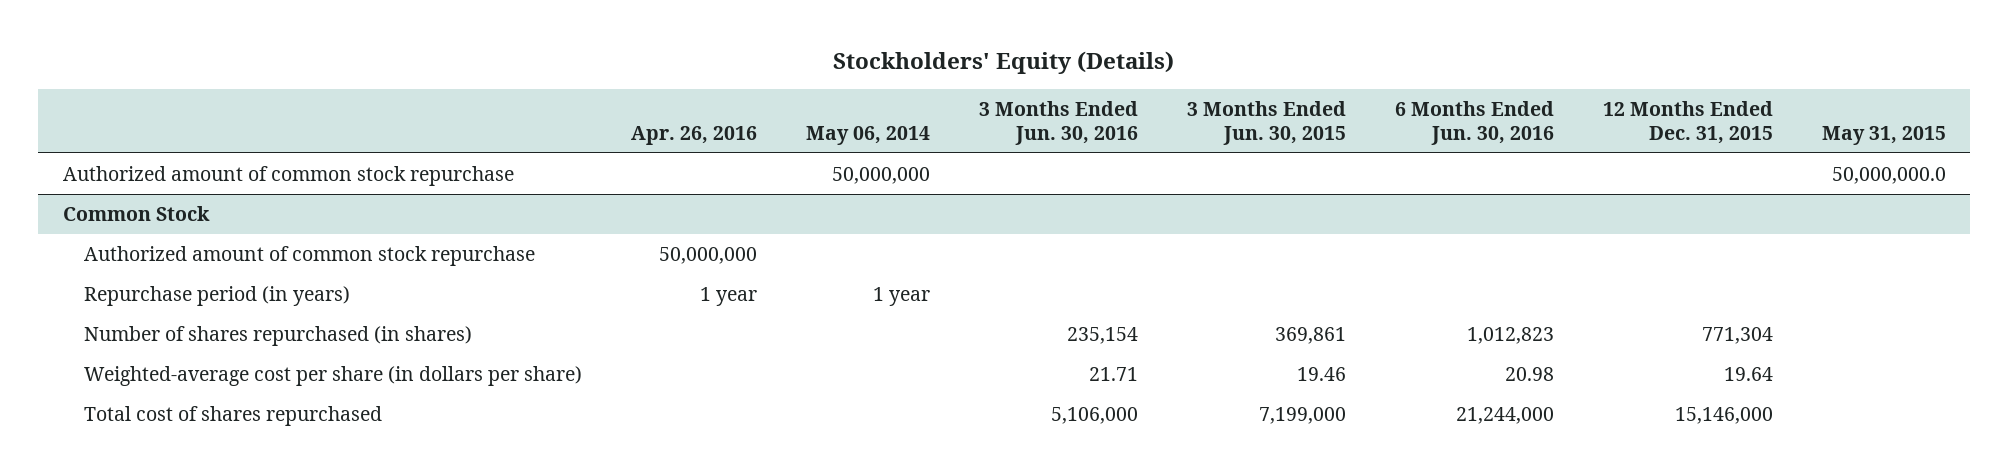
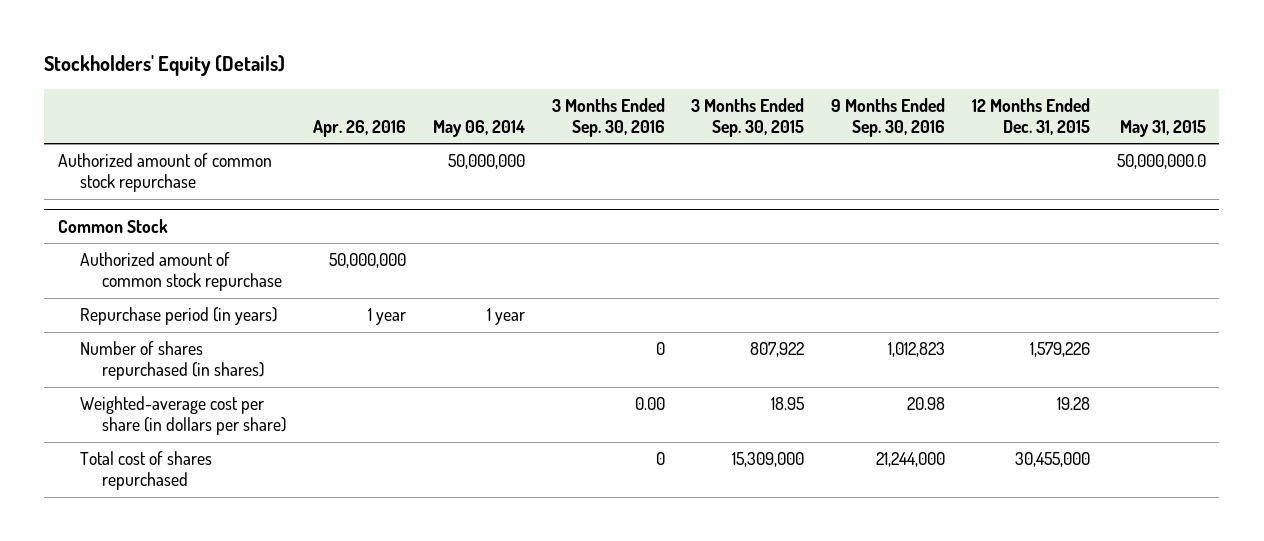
[978,100,1138,146] 3 Months Ended Jun. 30, 2016 -> none
[1186,100,1346,146] 3 Months Ended Jun. 30, 2015 -> none
[1394,100,1554,146] 6 Months Ended Jun. 30, 2016 -> none
none -> [551,97,665,137] 3 Months Ended Sep. 30, 2016
none -> [691,97,805,137] 3 Months Ended Sep. 30, 2015
none -> [831,97,946,137] 9 Months Ended Sep. 30, 2016
[1701,327,1773,345] 771,304 -> [1029,342,1090,358] 1,579,226
[1723,367,1773,382] 19.64 -> [1056,397,1090,411] 19.28
[1674,407,1773,425] 15,146,000 -> [1014,452,1090,468] 30,455,000

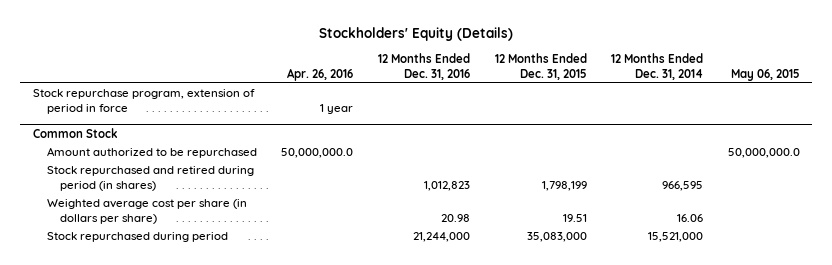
[432,119,525,137] May 06, 2014 -> none
[551,97,665,137] 3 Months Ended Sep. 30, 2016 -> none
[691,97,805,137] 3 Months Ended Sep. 30, 2015 -> none
[831,97,946,137] 9 Months Ended Sep. 30, 2016 -> none
[1119,119,1206,137] May 31, 2015 -> none
none -> [377,53,470,80] 12 Months Ended Dec. 31, 2016
none -> [611,53,704,80] 12 Months Ended Dec. 31, 2014
none -> [730,68,800,81] May 06, 2015
[57,153,272,193] Authorized amount of common stock repurchase -> none
none -> [32,89,255,115] Stock repurchase program, extension of period in force
[80,307,278,326] Repurchase period (in years) -> none
[80,451,213,491] Total cost of shares repurchased -> none
[80,252,283,292] Authorized amount of common stock repurchase -> [46,147,257,159] Amount authorized to be repurchased
[328,253,406,269] 50,000,000 -> [281,148,354,159] 50,000,000.0
[80,341,265,381] Number of shares repurchased (in shares) -> [46,166,254,192] Stock repurchased and retired during period (in shares)
[1029,342,1090,358] 1,579,226 -> [541,181,587,192] 1,798,199
[80,396,287,436] Weighted-average cost per share (in dollars per share) -> [46,199,247,225] Weighted average cost per share (in dollars per share)
[1056,397,1090,411] 19.28 -> [562,214,587,223] 19.51
none -> [46,232,228,243] Stock repurchased during period

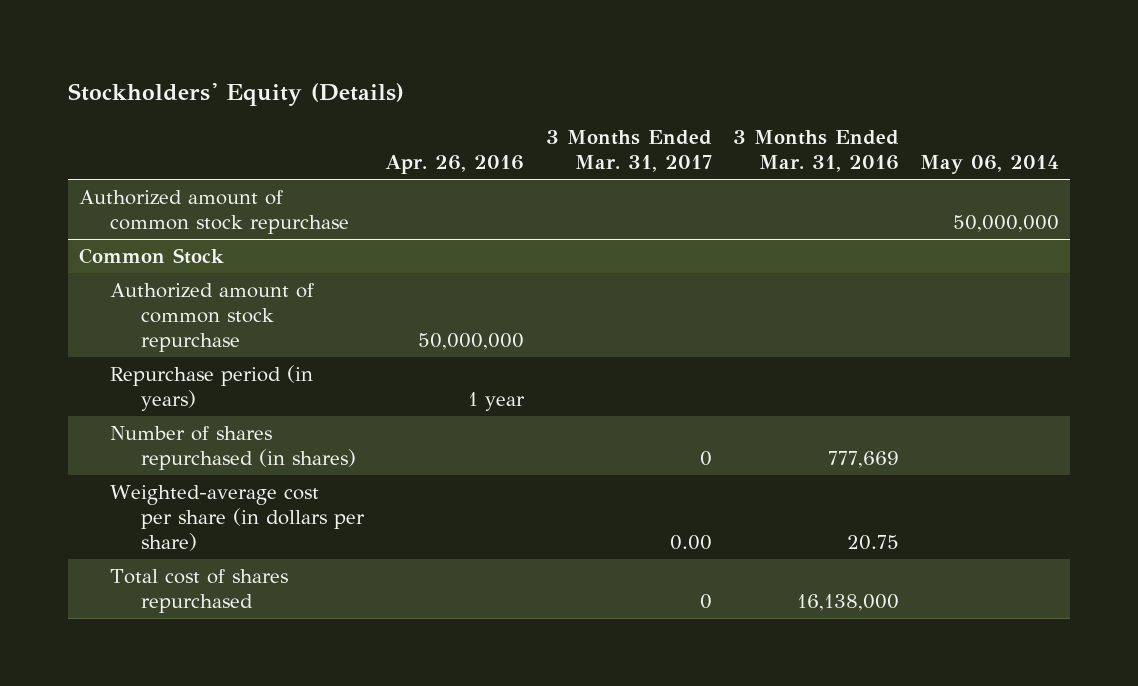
[377,53,470,80] 12 Months Ended Dec. 31, 2016 -> none
[494,53,587,80] 12 Months Ended Dec. 31, 2015 -> none
[611,53,704,80] 12 Months Ended Dec. 31, 2014 -> none
[730,68,800,81] May 06, 2015 -> none
none -> [545,130,712,173] 3 Months Ended Mar. 31, 2017
none -> [733,130,900,173] 3 Months Ended Mar. 31, 2016
none -> [920,155,1060,175] May 06, 2014
[32,89,255,115] Stock repurchase program, extension of period in force -> none
none -> [78,190,349,234] Authorized amount of common stock repurchase
[46,147,257,159] Amount authorized to be repurchased -> [109,283,314,352] Authorized amount of common stock repurchase
[281,148,354,159] 50,000,000.0 -> [418,332,525,350] 50,000,000
none -> [109,365,313,411] Repurchase period (in years)
[46,166,254,192] Stock repurchased and retired during period (in shares) -> [109,426,357,470] Number of shares repurchased (in shares)
[46,199,247,225] Weighted average cost per share (in dollars per share) -> [109,485,366,551] Weighted-average cost per share (in dollars per share)
[46,232,228,243] Stock repurchased during period -> [109,569,288,613] Total cost of shares repurchased

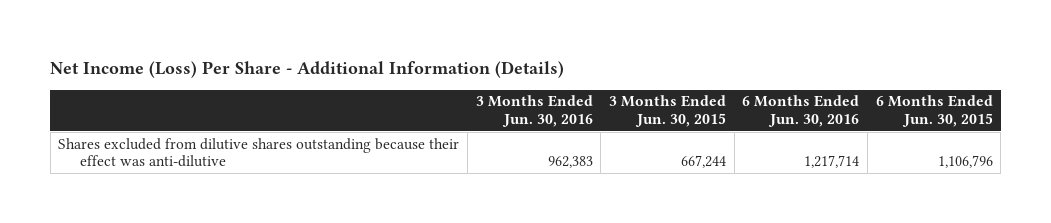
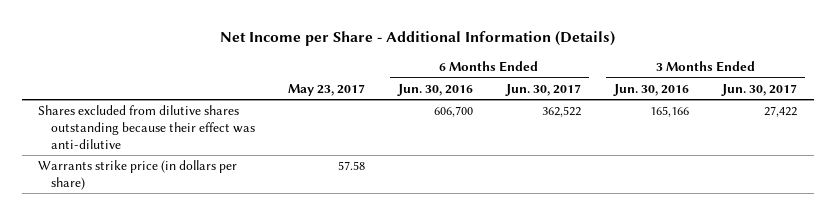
[50,61,565,79] Net Income (Loss) Per Share - Additional Information (Details) -> [219,31,615,47] Net Income per Share - Additional Information (Details)
[609,95,727,128] 3 Months Ended Jun. 30, 2015 -> none
[875,95,993,128] 6 Months Ended Jun. 30, 2015 -> none
none -> [287,83,365,96] May 23, 2017
none -> [504,83,581,96] Jun. 30, 2017
none -> [721,83,798,96] Jun. 30, 2017
[547,156,593,169] 962,383 -> [650,106,690,118] 165,166
[804,155,860,169] 1,217,714 -> [433,106,473,118] 606,700
none -> [38,160,238,190] Warrants strike price (in dollars per share)

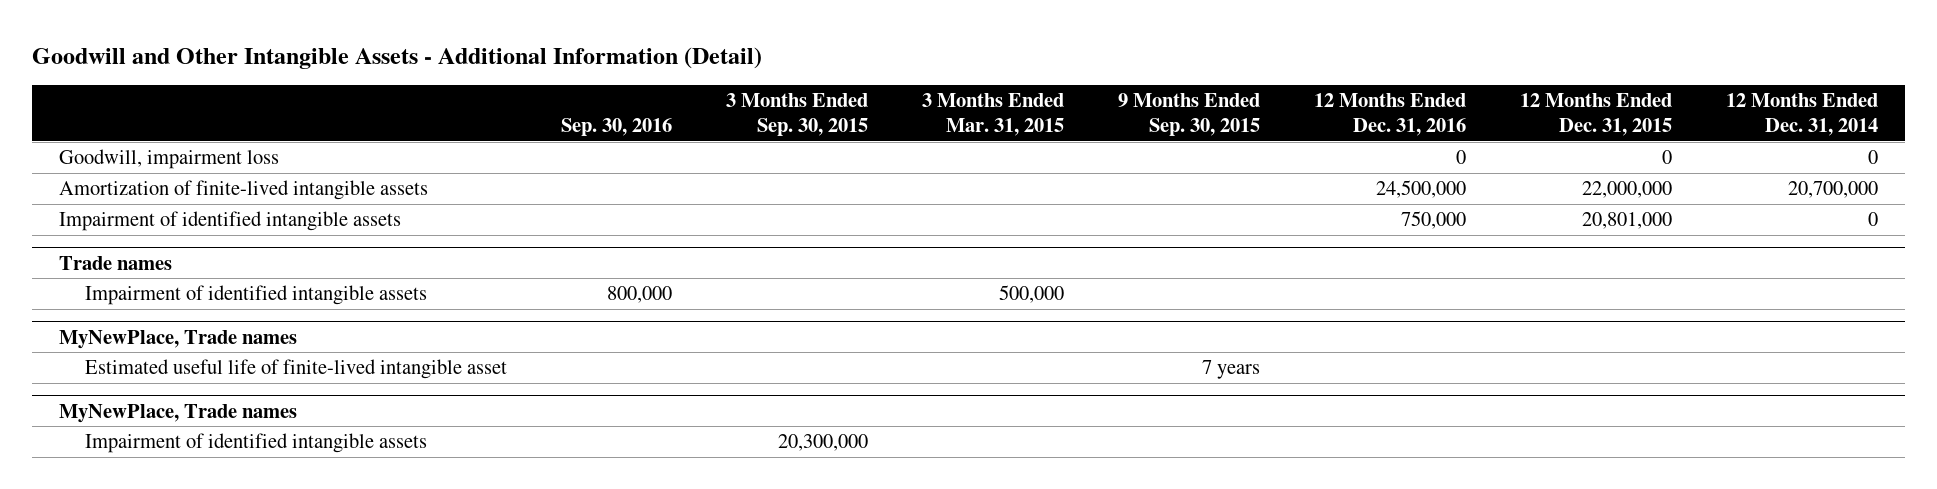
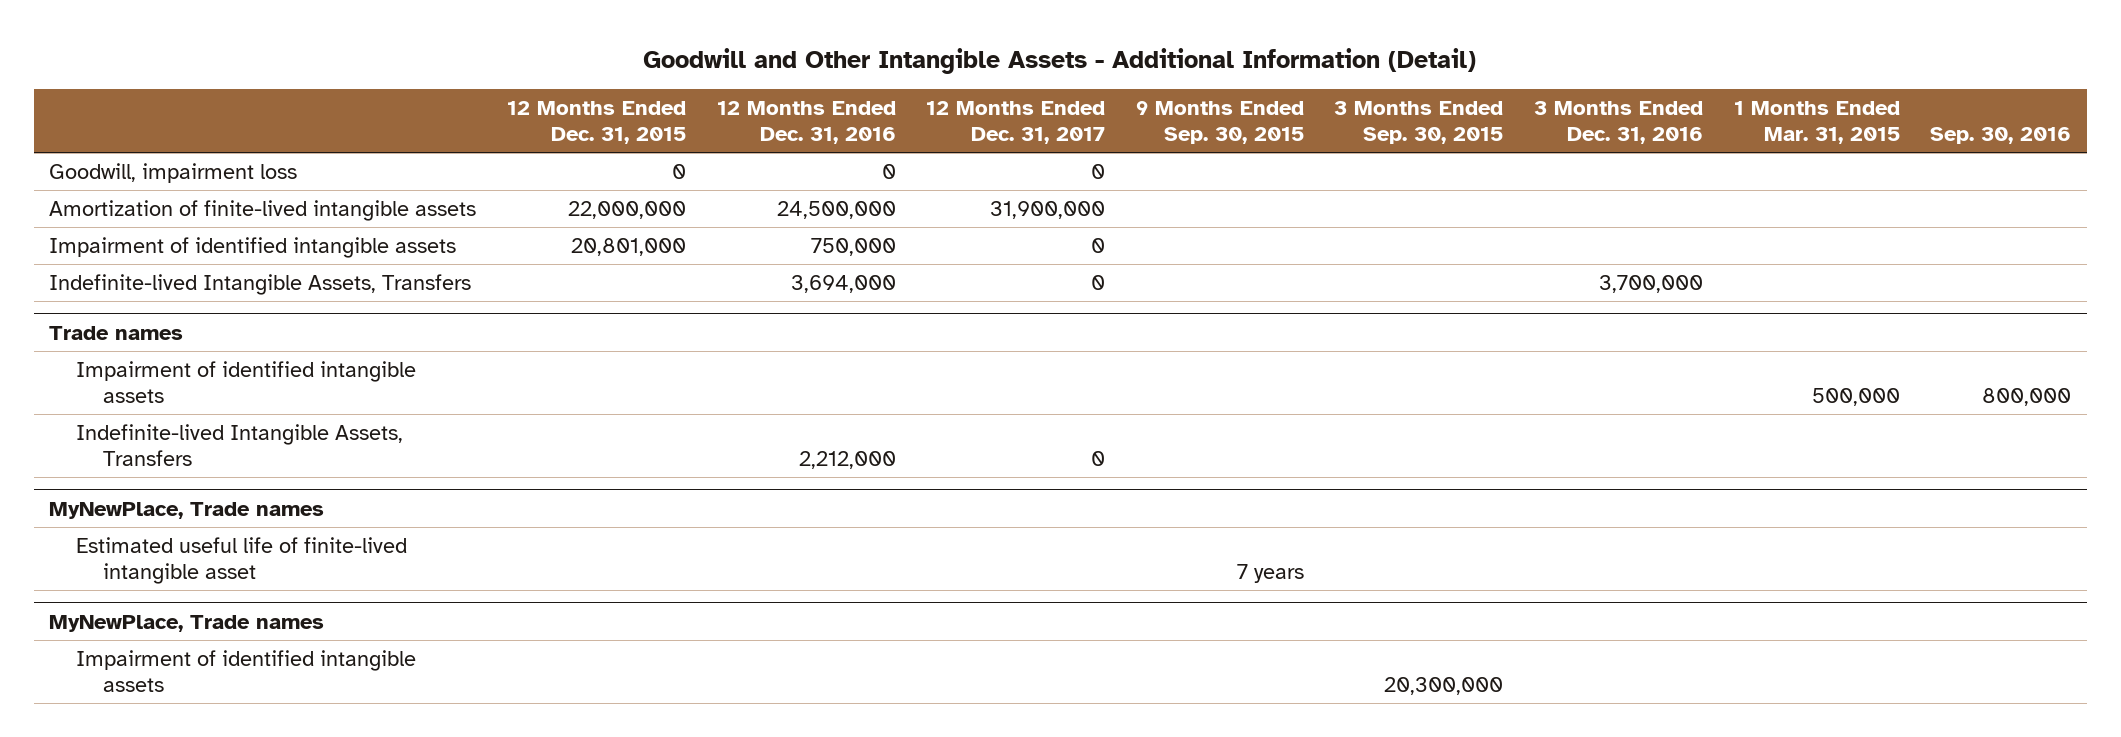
[921,92,1064,137] 3 Months Ended Mar. 31, 2015 -> none
[1725,92,1878,137] 12 Months Ended Dec. 31, 2014 -> none
none -> [926,101,1106,144] 12 Months Ended Dec. 31, 2017
none -> [1534,101,1704,144] 3 Months Ended Dec. 31, 2016
none -> [1733,101,1900,144] 1 Months Ended Mar. 31, 2015
none -> [49,273,472,295] Indefinite-lived Intangible Assets, Transfers
none -> [76,423,404,466] Indefinite-lived Intangible Assets, Transfers

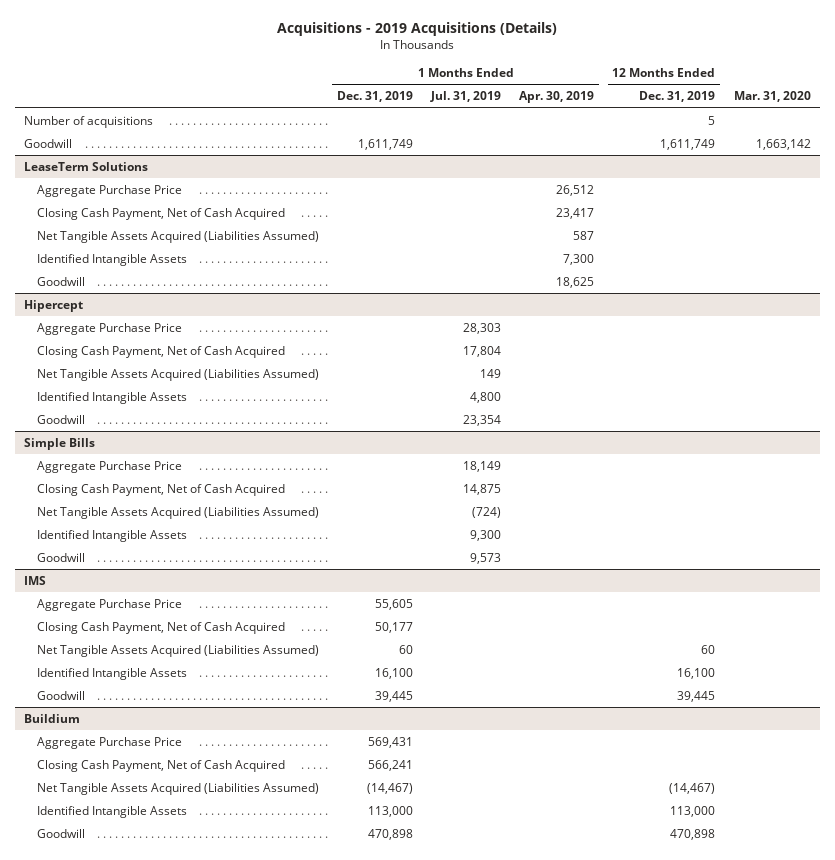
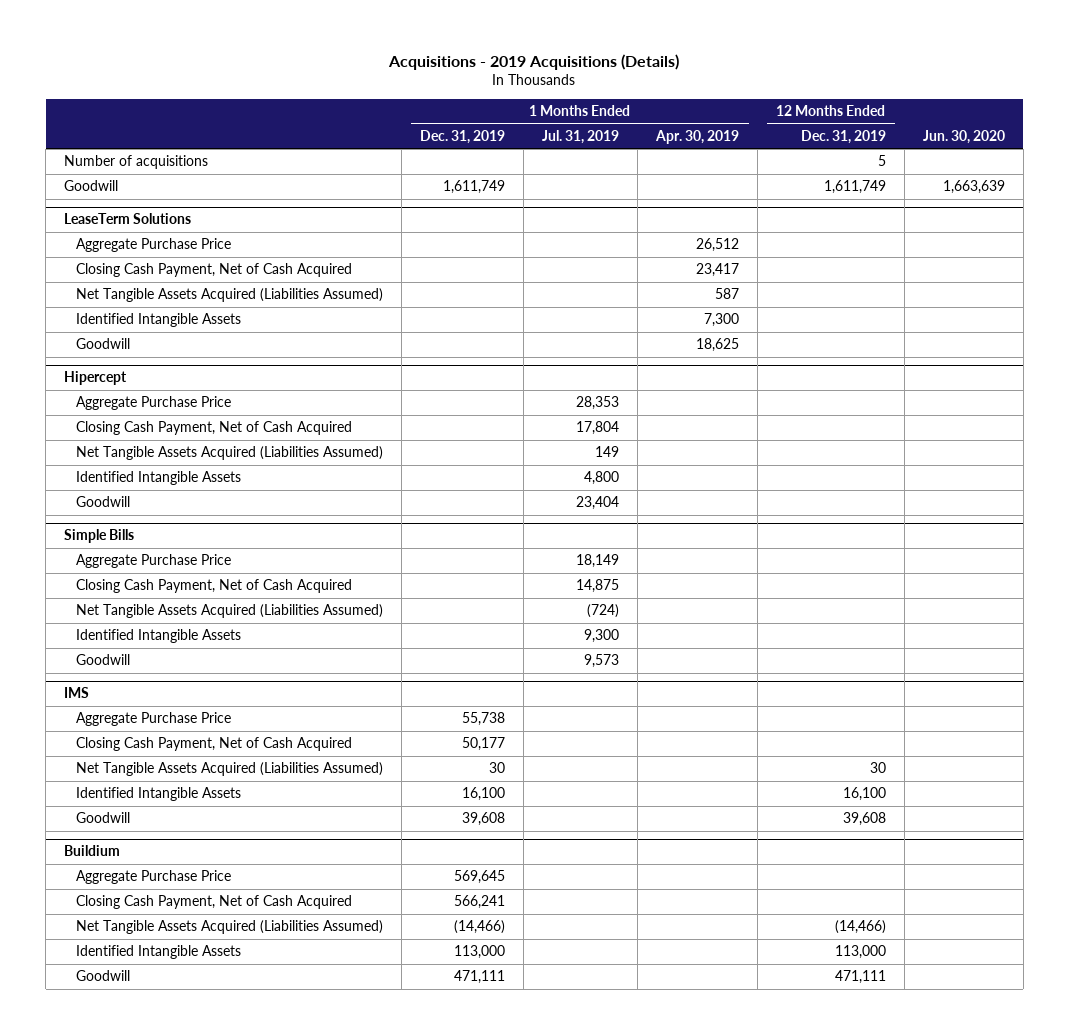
[733,91,811,103] Mar. 31, 2020 -> none
none -> [922,129,1005,144] Jun. 30, 2020
[463,322,502,334] 28,303 -> [576,396,620,411] 28,353
[463,414,502,426] 23,354 -> [576,496,620,511] 23,404
[375,598,414,610] 55,605 -> [462,712,506,727] 55,738
[399,644,414,654] 60 -> [489,762,506,774] 30
[701,644,716,654] 60 -> [869,762,886,774] 30
[375,690,414,702] 39,445 -> [462,812,506,827] 39,608
[677,690,716,702] 39,445 -> [842,812,886,827] 39,608
[368,736,414,748] 569,431 -> [454,870,506,885] 569,645
[367,782,414,794] (14,467) -> [454,920,506,935] (14,466)
[669,782,716,794] (14,467) -> [834,920,886,935] (14,466)
[368,828,414,840] 470,898 -> [454,970,506,985] 471,111
[670,828,716,840] 470,898 -> [834,970,886,985] 471,111

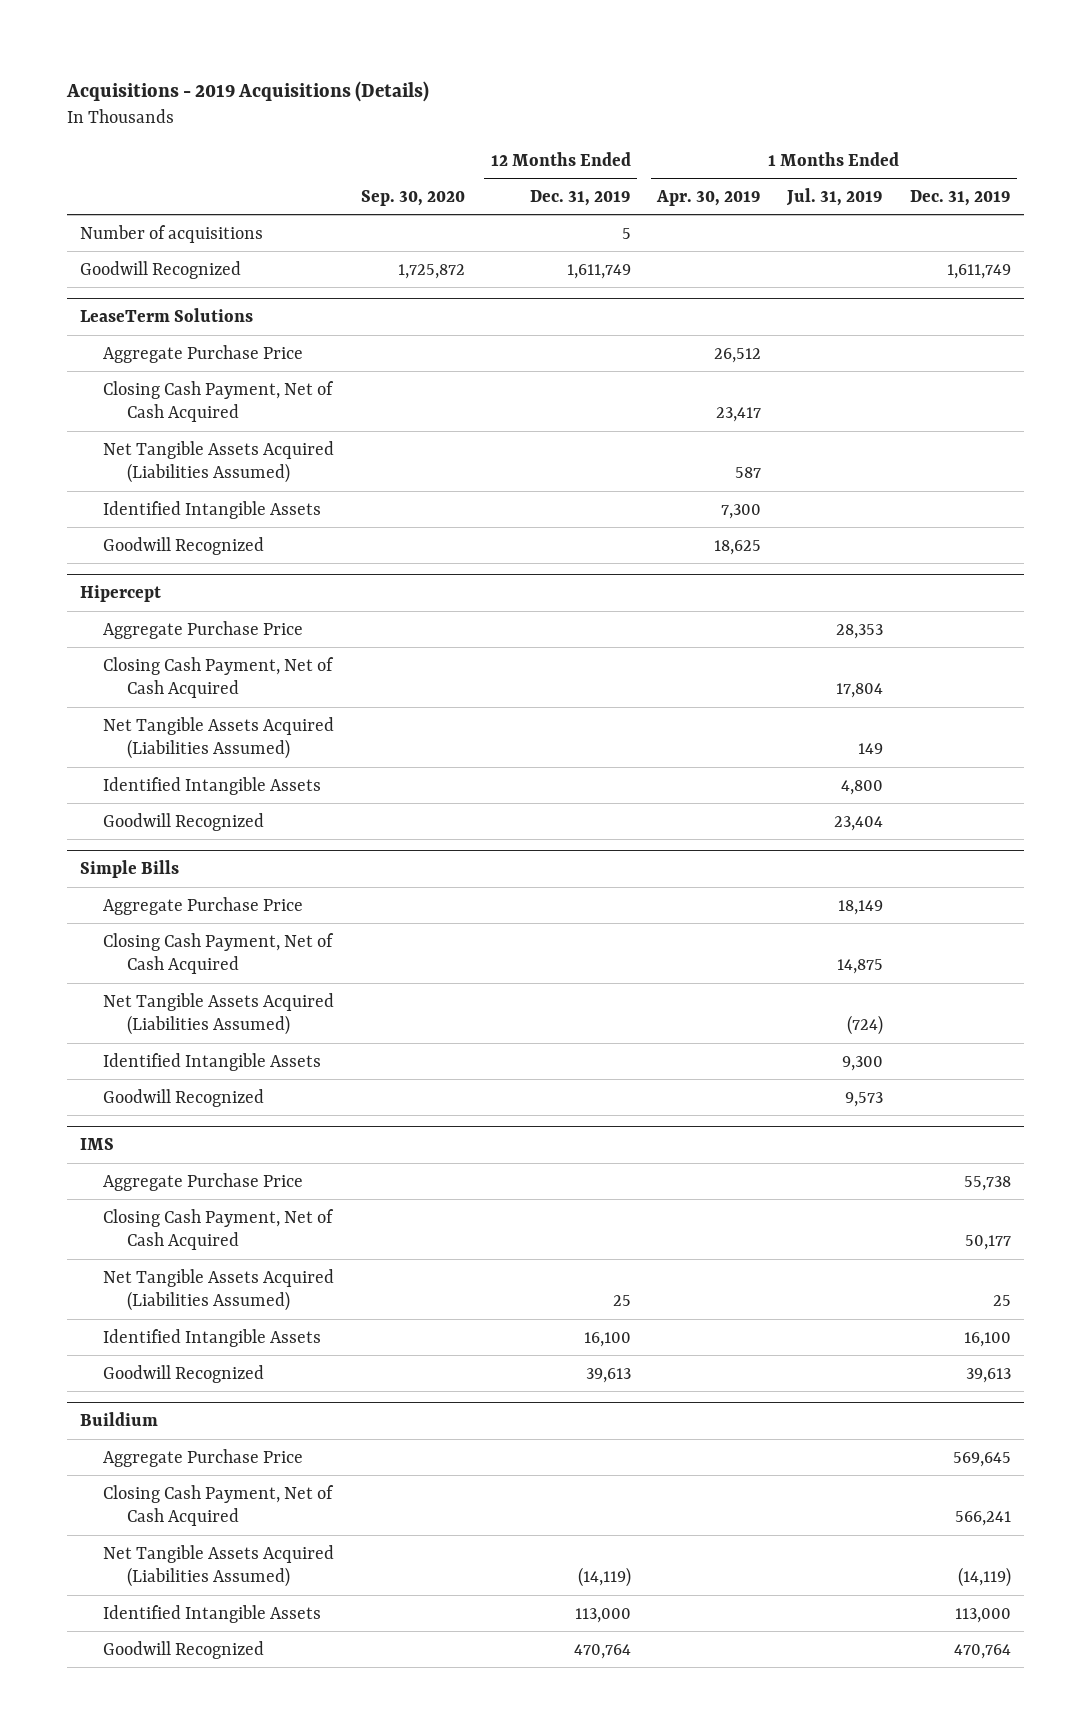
[922,129,1005,144] Jun. 30, 2020 -> none
none -> [360,189,465,206] Sep. 30, 2020
[64,180,119,192] Goodwill -> [79,260,241,279] Goodwill Recognized
[76,338,131,350] Goodwill -> [103,536,265,555] Goodwill Recognized
[76,496,131,508] Goodwill -> [103,812,265,831] Goodwill Recognized
[76,654,131,666] Goodwill -> [103,1088,265,1107] Goodwill Recognized
[489,762,506,774] 30 -> [992,1295,1011,1307] 25
[869,762,886,774] 30 -> [612,1295,631,1307] 25
[76,812,131,824] Goodwill -> [103,1364,265,1383] Goodwill Recognized
[462,812,506,827] 39,608 -> [965,1367,1011,1383] 39,613
[842,812,886,827] 39,608 -> [585,1367,631,1383] 39,613
[454,920,506,935] (14,466) -> [957,1567,1011,1588] (14,119)
[834,920,886,935] (14,466) -> [577,1567,631,1588] (14,119)
[76,970,131,982] Goodwill -> [103,1640,265,1659] Goodwill Recognized
[454,970,506,985] 471,111 -> [953,1643,1011,1659] 470,764
[834,970,886,985] 471,111 -> [573,1643,631,1659] 470,764

